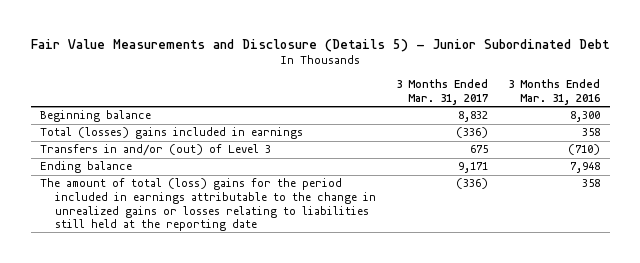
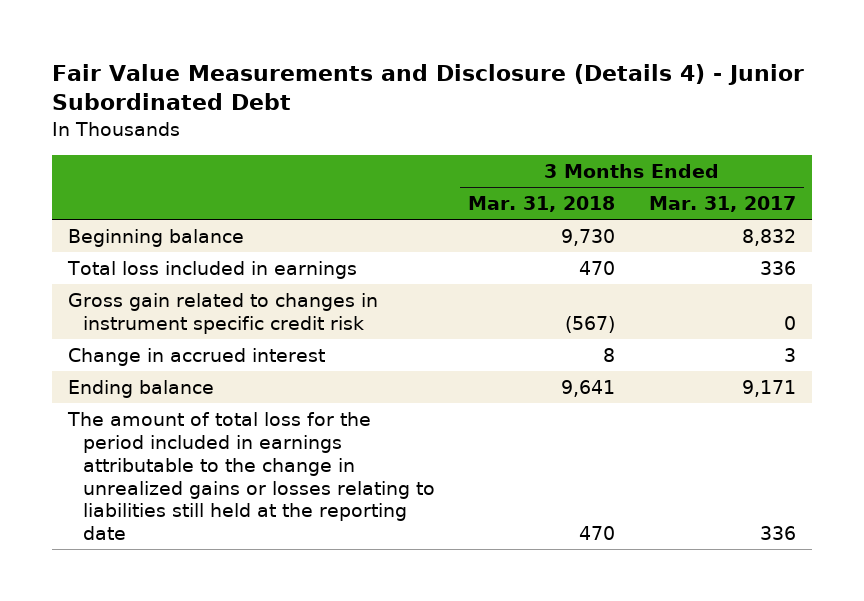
[31,38,611,52] Fair Value Measurements and Disclosure (Details 5) - Junior Subordinated Debt -> [51,63,804,111] Fair Value Measurements and Disclosure (Details 4) - Junior Subordinated Debt
[507,79,600,106] 3 Months Ended Mar. 31, 2016 -> none
none -> [468,196,616,213] Mar. 31, 2018
[40,144,272,157] Transfers in and/or (out) of Level 3 -> none
[40,127,304,140] Total (losses) gains included in earnings -> [67,261,358,280] Total loss included in earnings
[456,127,489,139] (336) -> [759,261,796,276] 336
none -> [68,293,379,334] Gross gain related to changes in instrument specific credit risk
none -> [68,348,326,367] Change in accrued interest
[40,178,377,232] The amount of total (loss) gains for the period included in earnings attributable to the change in unrealized gains or losses relating to liabilities still held at the reporting date -> [67,412,435,541] The amount of total loss for the period included in earnings attributable to the change in unrealized gains or losses relating to liabilities still held at the reporting date
[456,178,489,190] (336) -> [759,526,796,541] 336

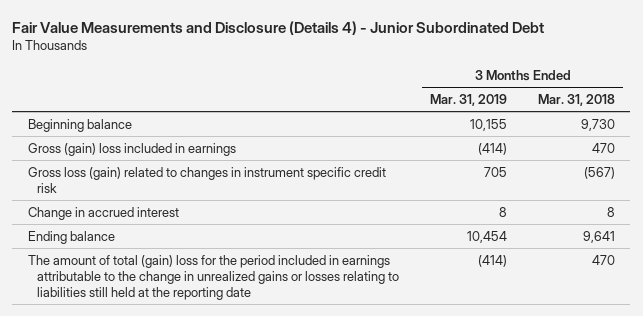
[648,196,796,213] Mar. 31, 2017 -> none
none -> [430,94,508,107] Mar. 31, 2019
[67,261,358,280] Total loss included in earnings -> [27,142,236,156] Gross (gain) loss included in earnings
[68,293,379,334] Gross gain related to changes in instrument specific credit risk -> [27,166,386,193] Gross loss (gain) related to changes in instrument specific credit risk
[67,412,435,541] The amount of total loss for the period included in earnings attributable to the change in unrealized gains or losses relating to liabilities still held at the reporting date -> [27,254,400,300] The amount of total (gain) loss for the period included in earnings attributable to the change in unrealized gains or losses relating to liabilities still held at the reporting date

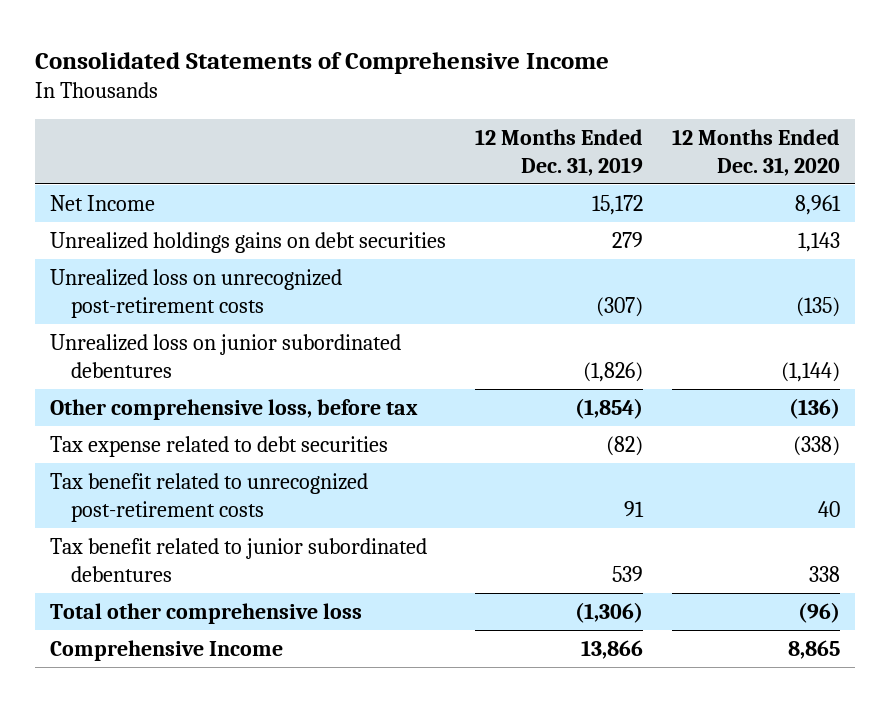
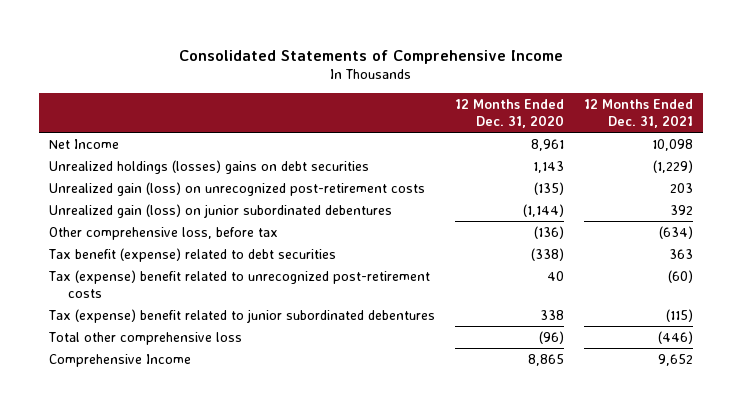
[474,128,643,176] 12 Months Ended Dec. 31, 2019 -> none
none -> [583,99,693,128] 12 Months Ended Dec. 31, 2021
[49,231,446,253] Unrealized holdings gains on debt securities -> [48,159,369,174] Unrealized holdings (losses) gains on debt securities
[49,268,342,318] Unrealized loss on unrecognized post-retirement costs -> [48,181,425,196] Unrealized gain (loss) on unrecognized post-retirement costs
[49,333,401,378] Unrealized loss on junior subordinated debentures -> [48,203,392,218] Unrealized gain (loss) on junior subordinated debentures
[49,435,388,457] Tax expense related to debt securities -> [47,247,336,262] Tax benefit (expense) related to debt securities
[49,472,368,522] Tax benefit related to unrecognized post-retirement costs -> [47,269,430,298] Tax (expense) benefit related to unrecognized post-retirement costs
[49,537,427,582] Tax benefit related to junior subordinated debentures -> [47,308,435,323] Tax (expense) benefit related to junior subordinated debentures

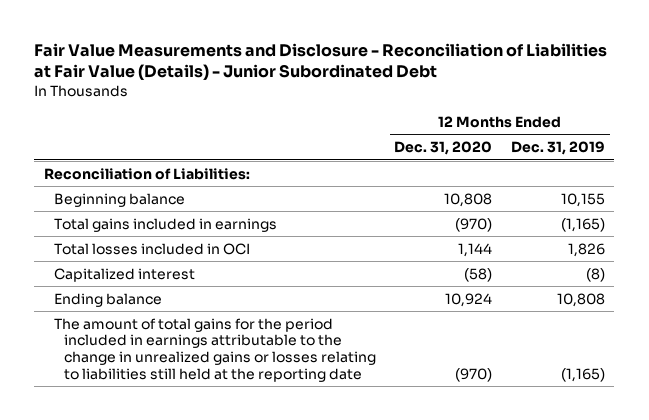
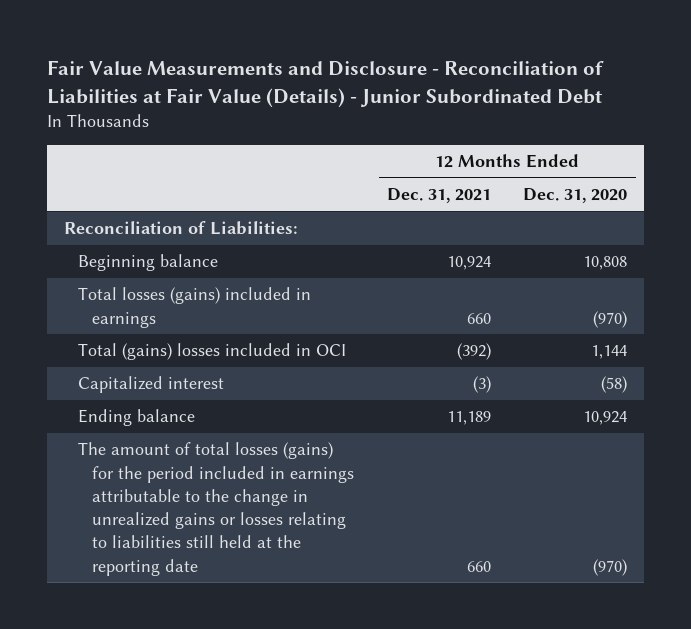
[511,141,606,156] Dec. 31, 2019 -> none
none -> [386,188,491,204] Dec. 31, 2021
[53,217,277,232] Total gains included in earnings -> [77,287,311,328] Total losses (gains) included in earnings
[53,242,250,255] Total losses included in OCI -> [77,343,346,361] Total (gains) losses included in OCI
[53,317,376,382] The amount of total gains for the period included in earnings attributable to the change in unrealized gains or losses relating to liabilities still held at the reporting date -> [77,442,355,576] The amount of total losses (gains) for the period included in earnings attributable to the change in unrealized gains or losses relating to liabilities still held at the reporting date

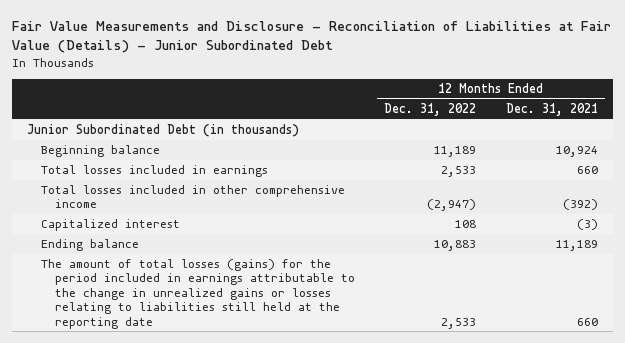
[523,188,628,204] Dec. 31, 2020 -> none
none -> [384,103,477,117] Dec. 31, 2022
[63,221,298,236] Reconciliation of Liabilities: -> [26,124,299,138] Junior Subordinated Debt (in thousands)
[77,287,311,328] Total losses (gains) included in earnings -> [40,165,268,178] Total losses included in earnings
[77,343,346,361] Total (gains) losses included in OCI -> [40,185,345,209] Total losses included in other comprehensive income

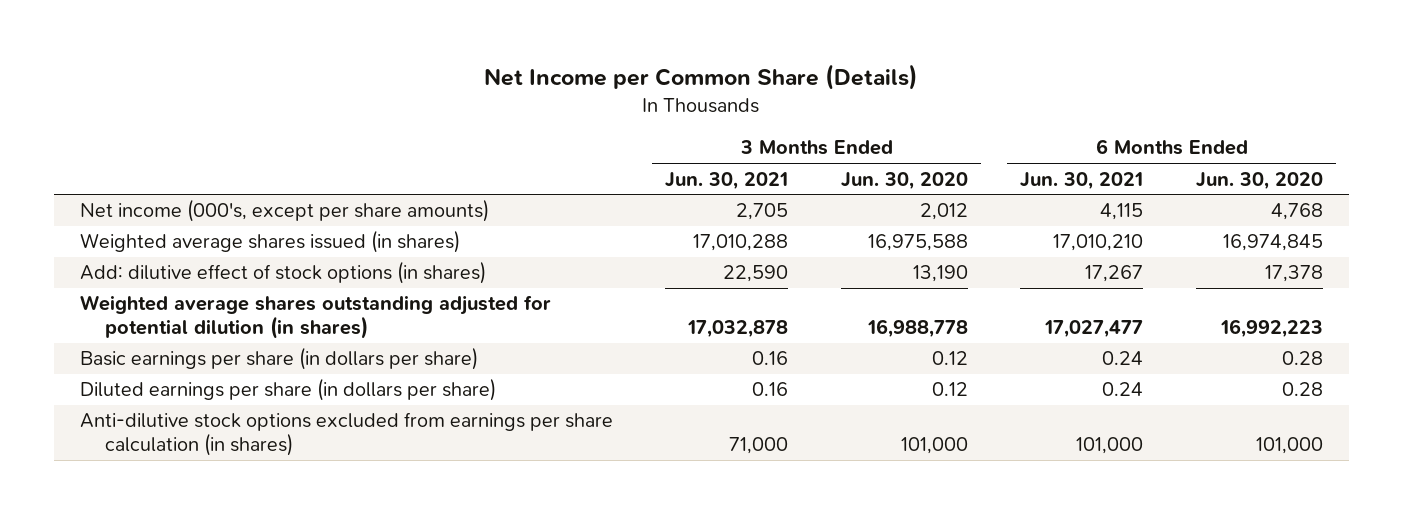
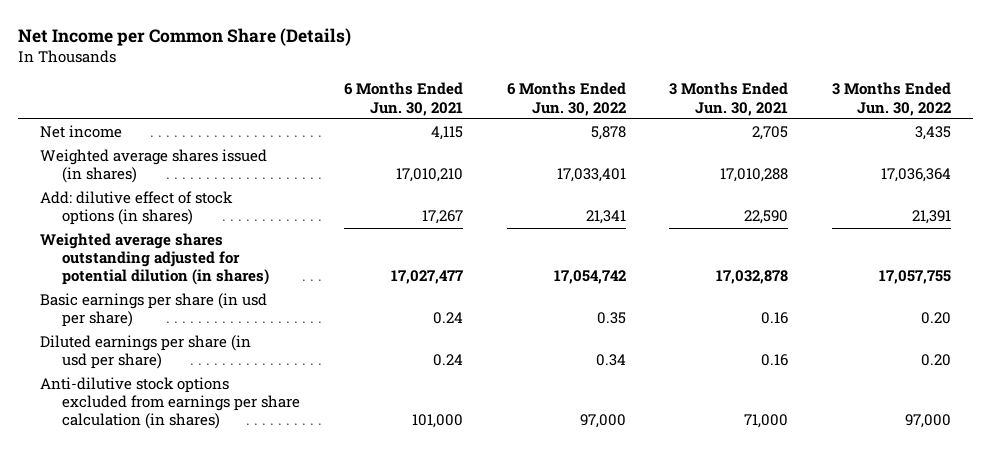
[840,171,968,190] Jun. 30, 2020 -> none
[1195,171,1323,190] Jun. 30, 2020 -> none
none -> [506,82,626,116] 6 Months Ended Jun. 30, 2022
none -> [832,82,952,116] 3 Months Ended Jun. 30, 2022
[79,199,489,223] Net income (000's, except per share amounts) -> [40,125,123,139] Net income
[79,347,478,371] Basic earnings per share (in dollars per share) -> [40,293,268,328] Basic earnings per share (in usd per share)
[79,378,496,402] Diluted earnings per share (in dollars per share) -> [40,335,252,370] Diluted earnings per share (in usd per share)

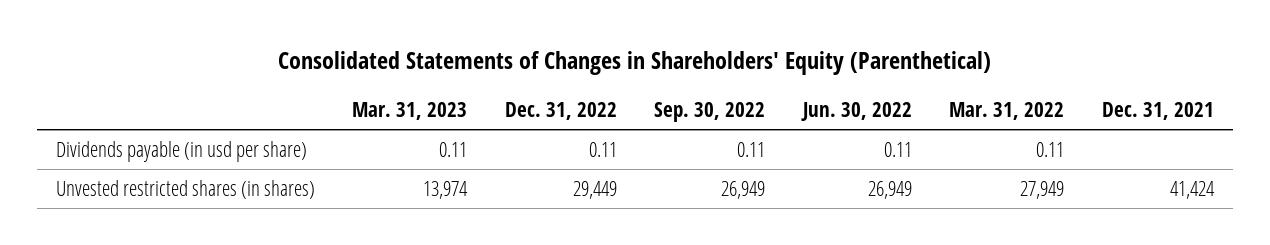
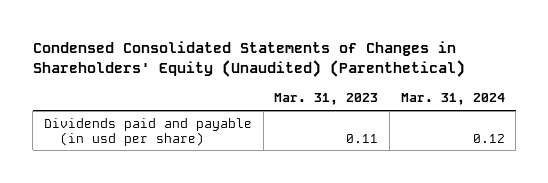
[277,51,991,76] Consolidated Statements of Changes in Shareholders' Equity (Parenthetical) -> [32,40,465,77] Condensed Consolidated Statements of Changes in Shareholders' Equity (Unaudited) (Parenthetical)
[504,102,617,121] Dec. 31, 2022 -> none
[654,102,766,123] Sep. 30, 2022 -> none
[800,102,912,122] Jun. 30, 2022 -> none
[949,102,1065,121] Mar. 31, 2022 -> none
[1101,102,1214,121] Dec. 31, 2021 -> none
none -> [400,93,505,106] Mar. 31, 2024
[55,179,315,199] Unvested restricted shares (in shares) -> none
[55,140,307,162] Dividends payable (in usd per share) -> [43,117,252,146] Dividends paid and payable (in usd per share)

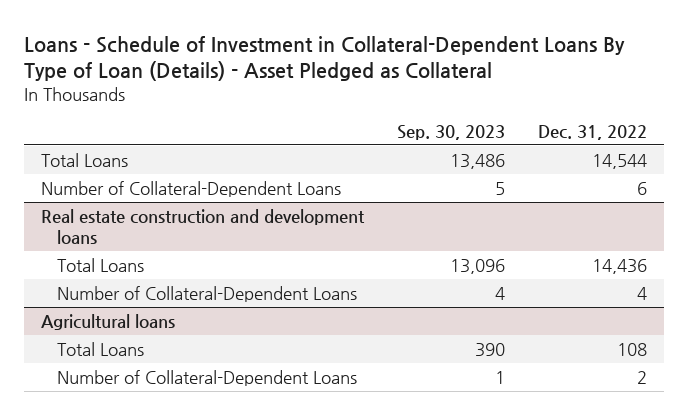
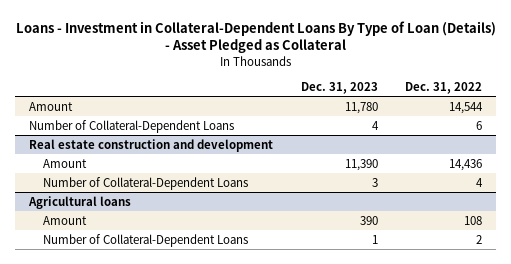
[24,35,626,82] Loans - Schedule of Investment in Collateral-Dependent Loans By Type of Loan (Details) - Asset Pledged as Collateral -> [15,20,496,54] Loans - Investment in Collateral-Dependent Loans By Type of Loan (Details) - Asset Pledged as Collateral
[397,124,506,140] Sep. 30, 2023 -> none
none -> [300,81,378,94] Dec. 31, 2023
[40,152,128,167] Total Loans -> [28,101,73,111] Amount
[40,208,365,244] Real estate construction and development loans -> [28,138,273,152] Real estate construction and development
[57,257,145,272] Total Loans -> [43,158,88,168] Amount
[57,341,145,356] Total Loans -> [43,215,88,225] Amount

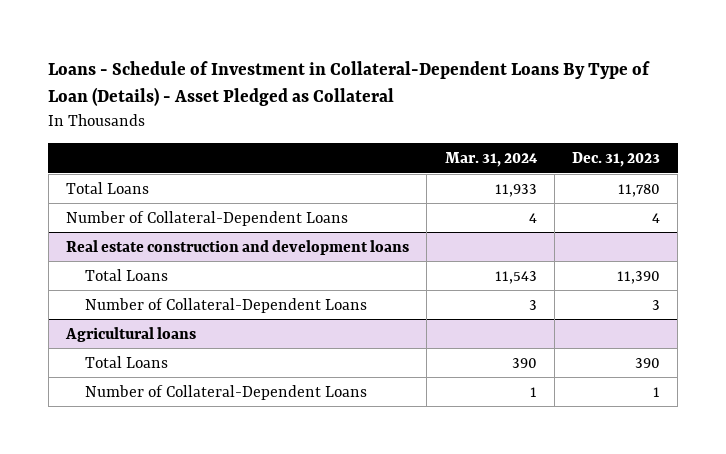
[15,20,496,54] Loans - Investment in Collateral-Dependent Loans By Type of Loan (Details) - Asset Pledged as Collateral -> [48,61,651,107] Loans - Schedule of Investment in Collateral-Dependent Loans By Type of Loan (Details) - Asset Pledged as Collateral
[405,81,483,94] Dec. 31, 2022 -> none
none -> [444,152,538,168] Mar. 31, 2024
[28,101,73,111] Amount -> [65,181,149,194] Total Loans
[28,138,273,152] Real estate construction and development -> [65,239,409,255] Real estate construction and development loans
[43,158,88,168] Amount -> [84,268,168,281] Total Loans
[43,215,88,225] Amount -> [84,355,168,368] Total Loans

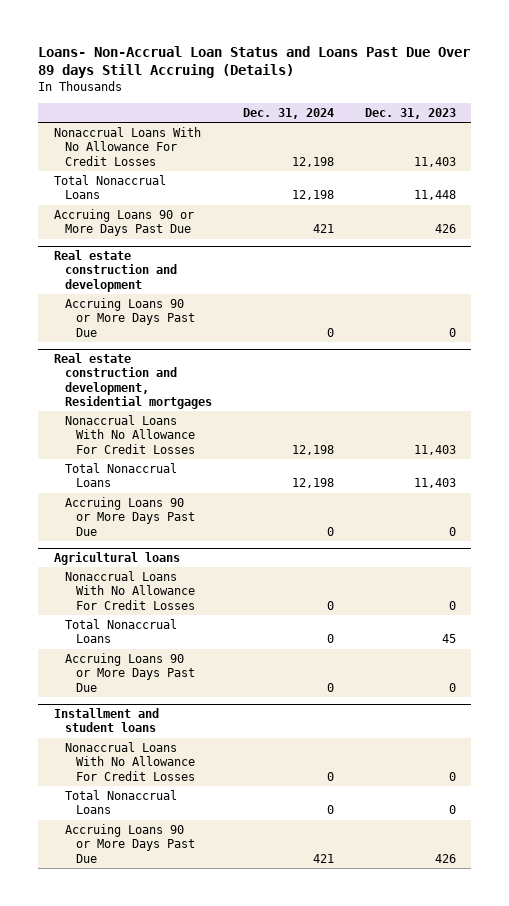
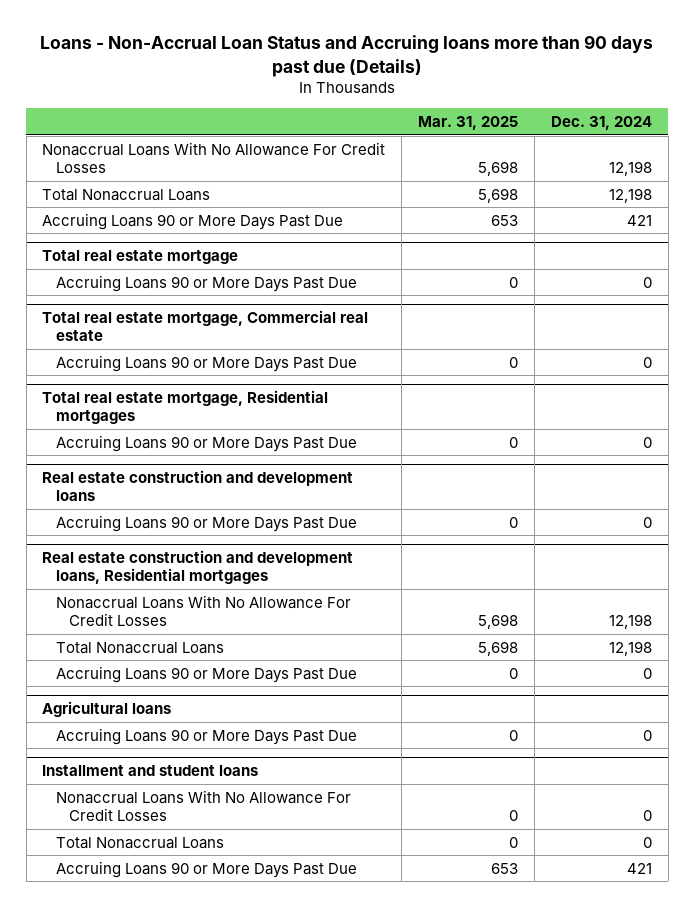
[38,45,471,78] Loans- Non-Accrual Loan Status and Loans Past Due Over 89 days Still Accruing (Details) -> [40,35,654,77] Loans - Non-Accrual Loan Status and Accruing loans more than 90 days past due (Details)
[364,107,456,119] Dec. 31, 2023 -> none
none -> [418,116,519,131] Mar. 31, 2025
[53,250,177,292] Real estate construction and development -> none
none -> [42,249,239,264] Total real estate mortgage
none -> [42,309,369,341] Total real estate mortgage, Commercial real estate
none -> [55,354,357,372] Accruing Loans 90 or More Days Past Due
none -> [42,389,329,424] Total real estate mortgage, Residential mortgages
none -> [55,434,357,452] Accruing Loans 90 or More Days Past Due
none -> [42,469,354,501] Real estate construction and development loans
none -> [55,514,357,532] Accruing Loans 90 or More Days Past Due
[53,353,212,410] Real estate construction and development, Residential mortgages -> [42,549,354,584] Real estate construction and development loans, Residential mortgages
[64,570,196,610] Nonaccrual Loans With No Allowance For Credit Losses -> none
[64,618,177,644] Total Nonaccrual Loans -> none

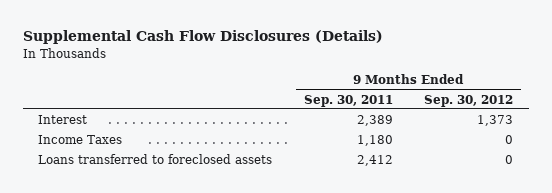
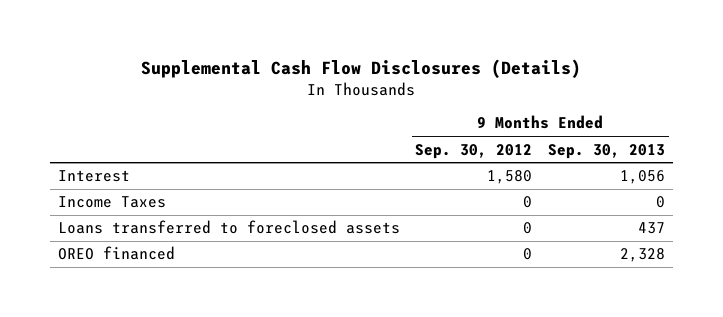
[303,94,393,107] Sep. 30, 2011 -> none
none -> [547,143,665,159] Sep. 30, 2013
[477,115,514,127] 1,373 -> [487,170,533,185] 1,580
none -> [57,246,175,261] OREO financed

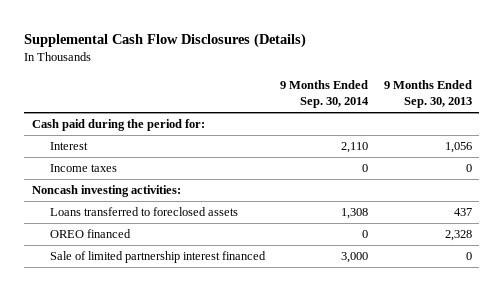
[415,143,533,159] Sep. 30, 2012 -> none
none -> [280,79,370,109] 9 Months Ended Sep. 30, 2014
none -> [31,119,205,132] Cash paid during the period for:
[57,196,166,209] Income Taxes -> [49,164,117,173] Income taxes
none -> [31,185,181,198] Noncash investing activities:
none -> [49,251,266,264] Sale of limited partnership interest financed

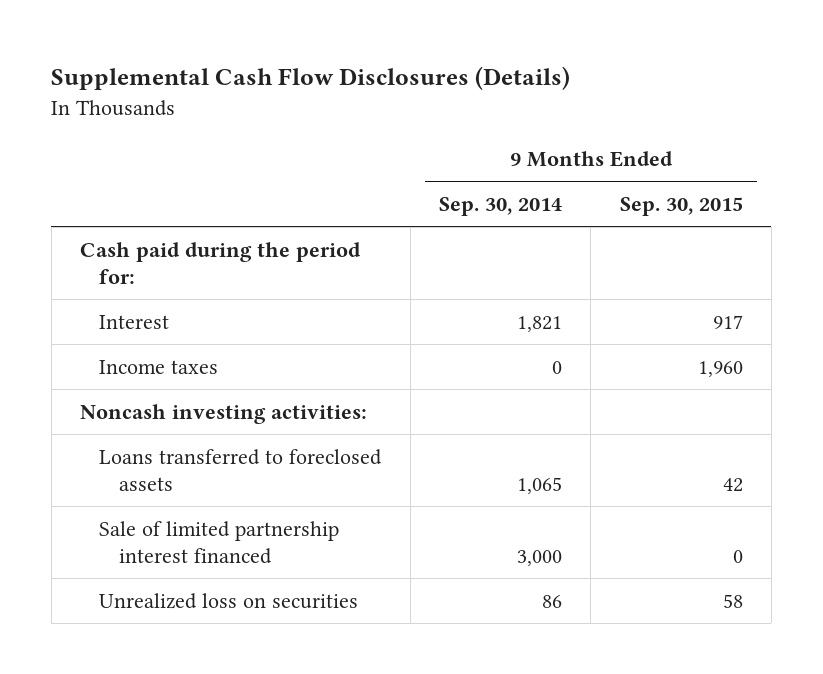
[383,79,472,109] 9 Months Ended Sep. 30, 2013 -> none
none -> [619,196,743,216] Sep. 30, 2015
[341,142,369,154] 2,110 -> [516,315,562,332] 1,821
[49,229,131,239] OREO financed -> none
[341,208,369,220] 1,308 -> [516,477,562,495] 1,065
none -> [99,592,359,609] Unrealized loss on securities

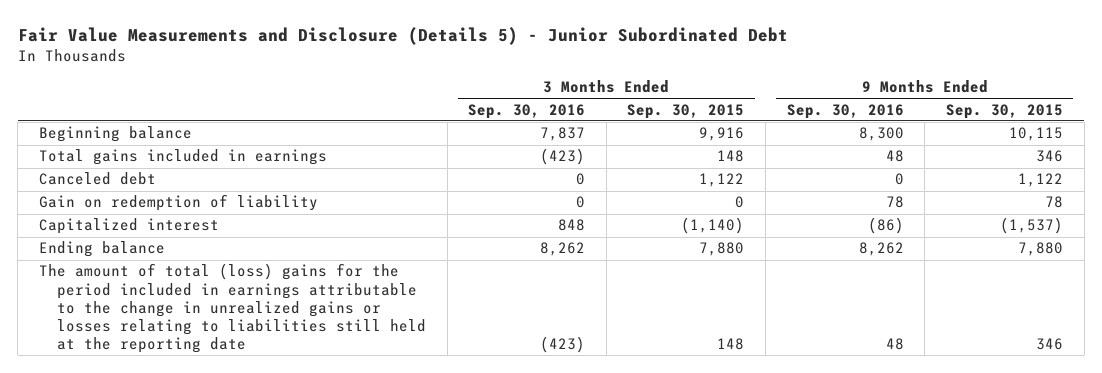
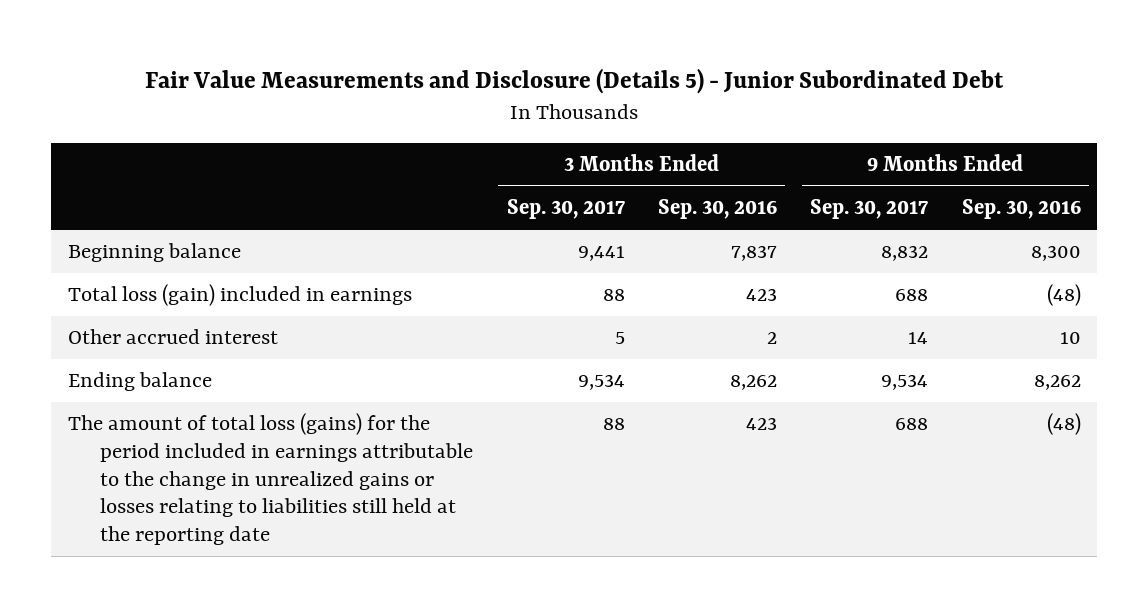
[627,103,745,119] Sep. 30, 2015 -> none
[945,103,1063,119] Sep. 30, 2015 -> none
none -> [506,199,625,220] Sep. 30, 2017
none -> [810,199,929,220] Sep. 30, 2017
[38,172,156,186] Canceled debt -> none
[38,194,318,212] Gain on redemption of liability -> none
[38,149,327,166] Total gains included in earnings -> [67,284,412,307] Total loss (gain) included in earnings
[540,148,586,166] (423) -> [745,288,777,302] 423
[885,150,904,163] 48 -> [1046,284,1081,307] (48)
[38,218,219,235] Capitalized interest -> [67,329,278,345] Other accrued interest
[558,219,586,232] 848 -> [766,332,777,345] 2
[867,217,904,235] (86) -> [1059,332,1081,345] 10
[38,263,426,354] The amount of total (loss) gains for the period included in earnings attributable to the change in unrealized gains or losses relating to liabilities still held at the reporting date -> [67,413,474,546] The amount of total loss (gains) for the period included in earnings attributable to the change in unrealized gains or losses relating to liabilities still held at the reporting date
[540,336,586,354] (423) -> [745,417,777,431] 423
[885,338,904,351] 48 -> [1046,413,1081,436] (48)

